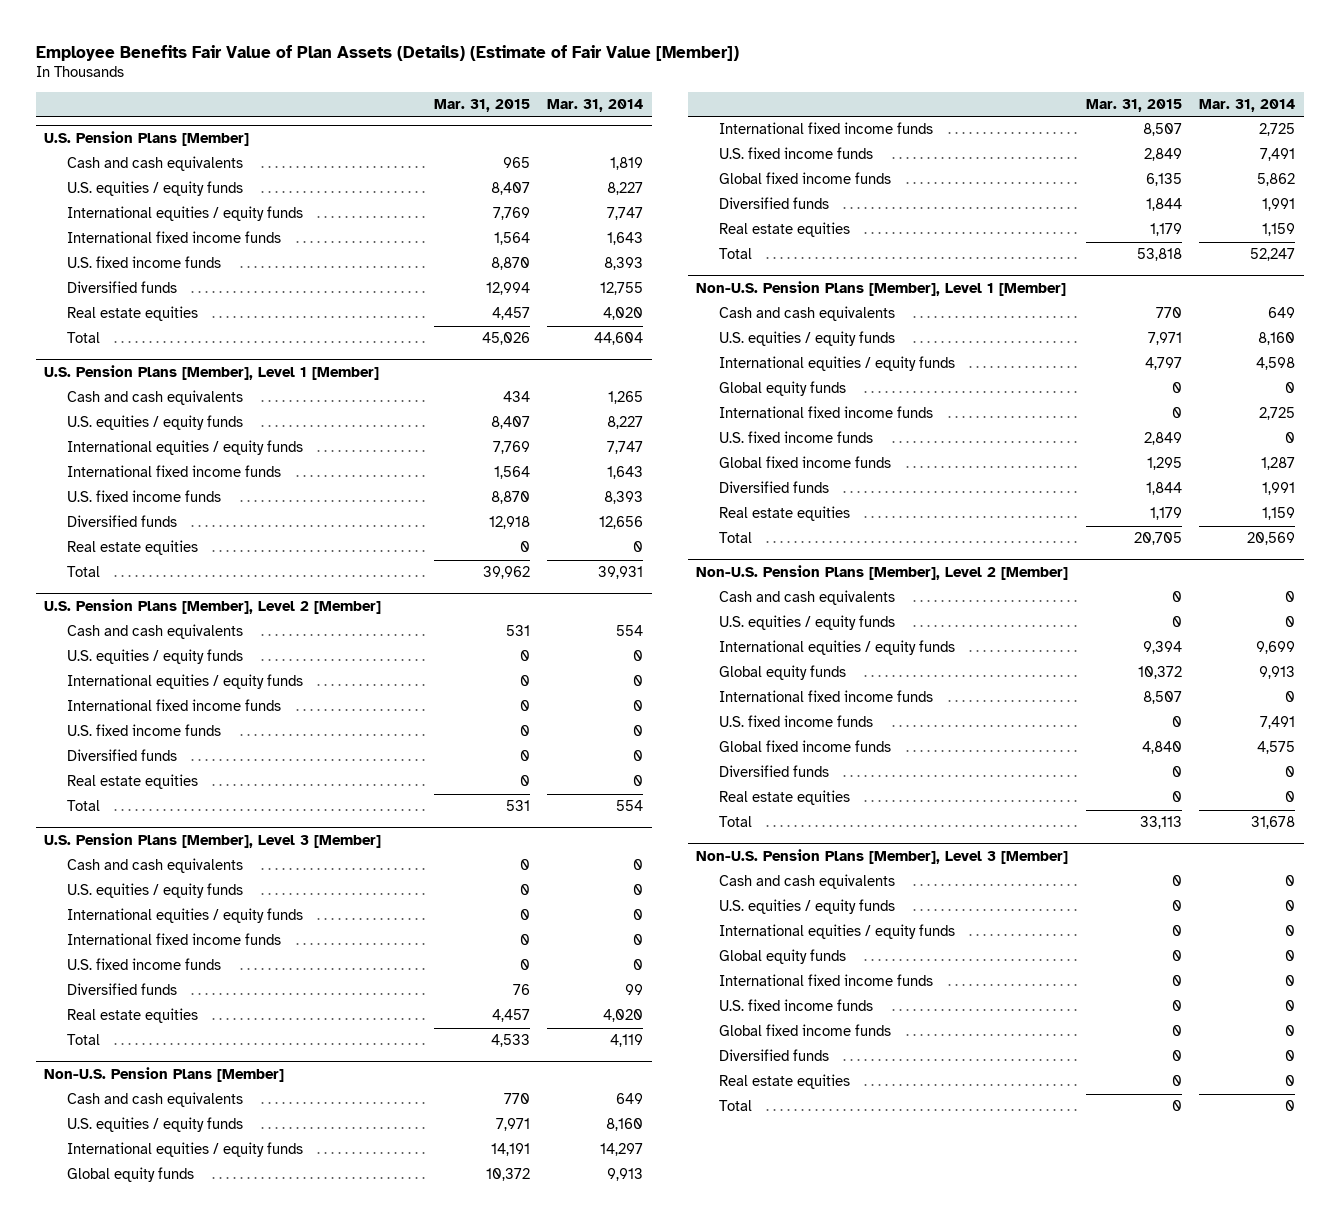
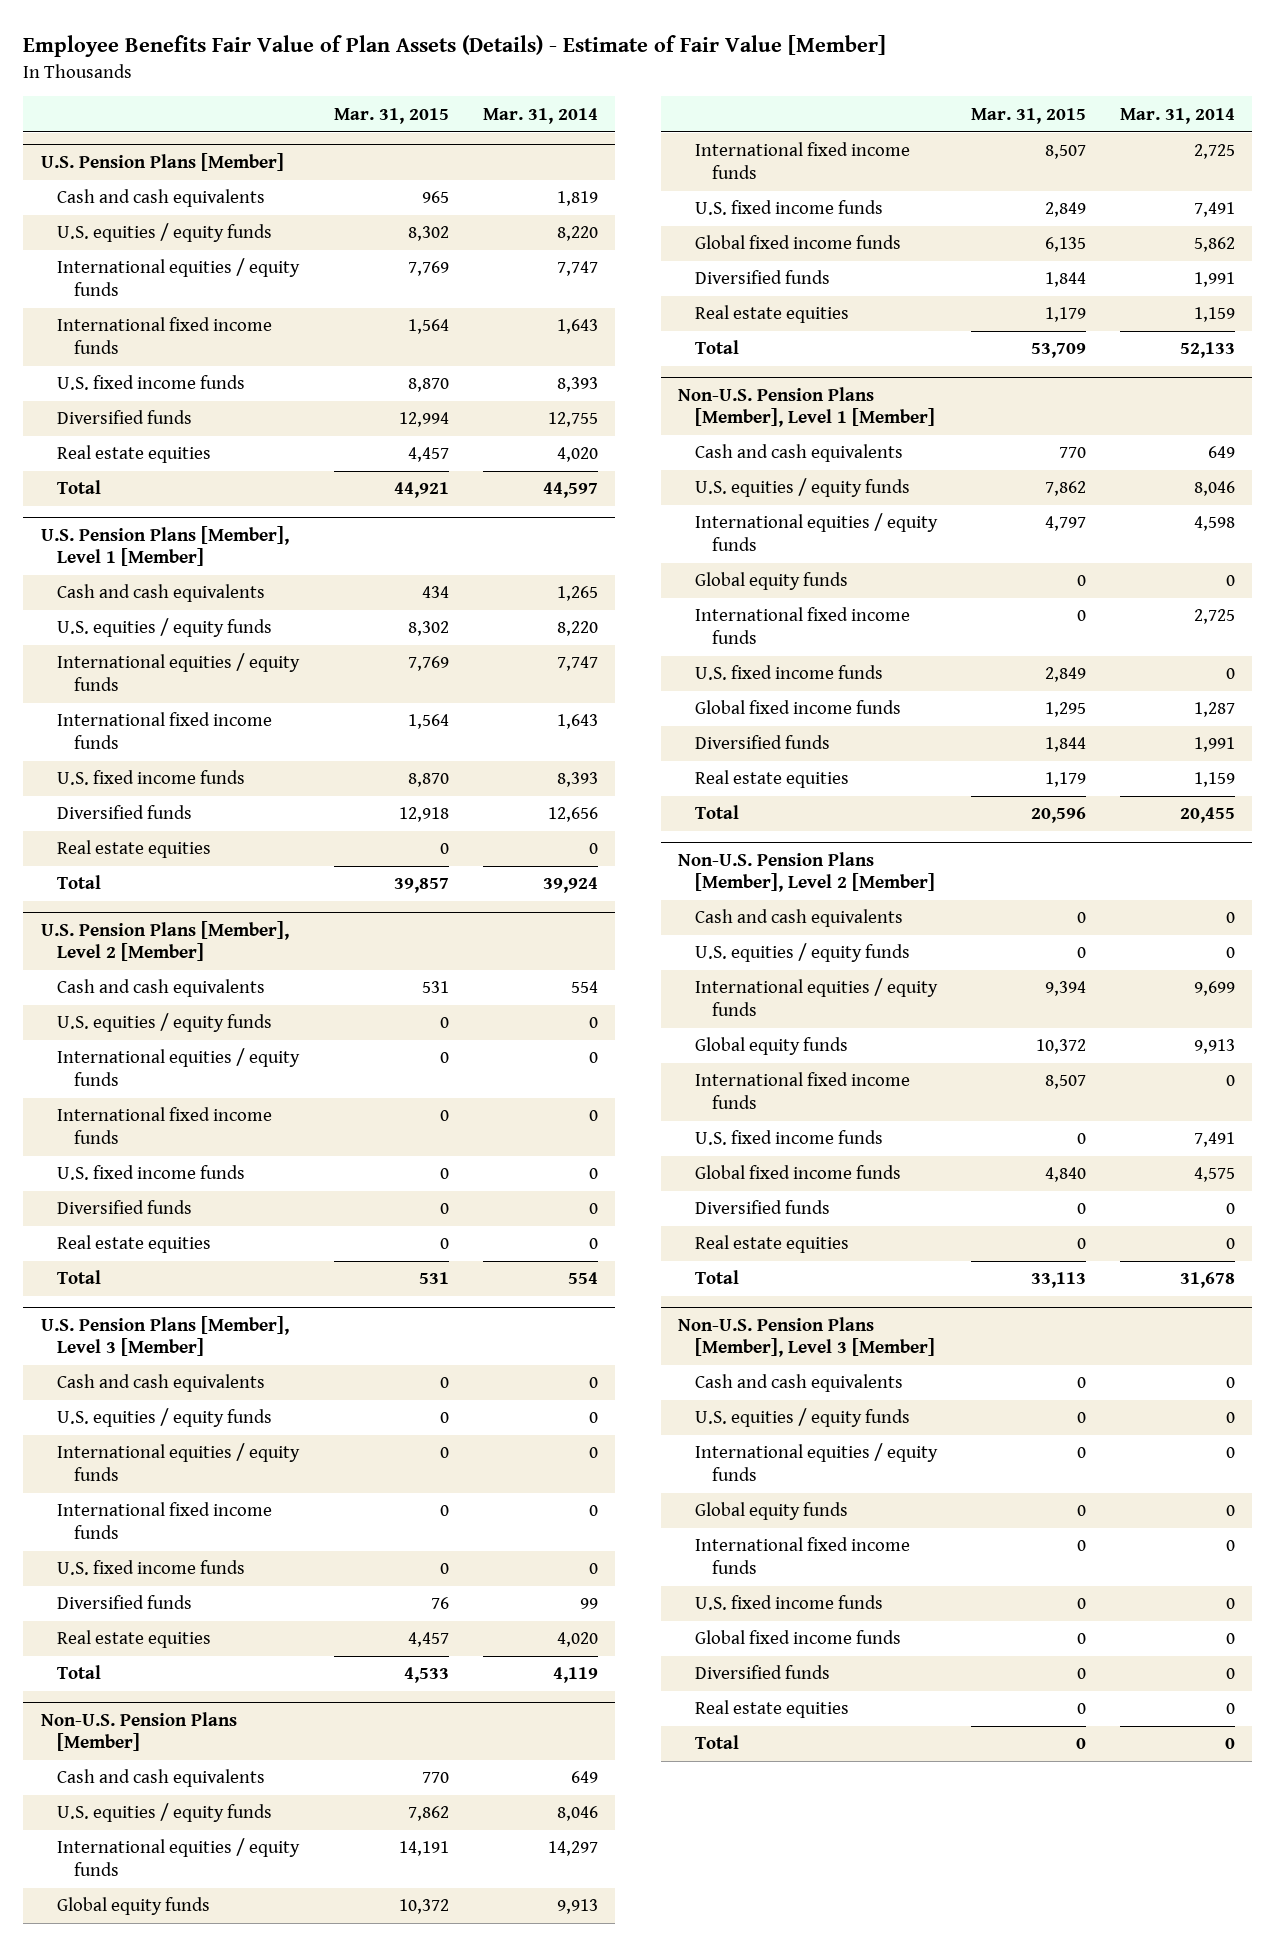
[35,44,739,61] Employee Benefits Fair Value of Plan Assets (Details) (Estimate of Fair Value [Member]) -> [23,35,887,58] Employee Benefits Fair Value of Plan Assets (Details) - Estimate of Fair Value [Member]
[490,182,530,196] 8,407 -> [407,226,449,242] 8,302
[607,182,644,196] 8,227 -> [556,226,598,242] 8,220
[481,332,530,346] 45,026 -> [393,482,449,499] 44,921
[594,332,644,346] 44,604 -> [542,482,598,499] 44,597
[490,416,530,430] 8,407 -> [407,621,449,637] 8,302
[607,416,644,430] 8,227 -> [556,621,598,637] 8,220
[482,566,530,580] 39,962 -> [393,878,449,894] 39,857
[598,566,644,580] 39,931 -> [542,877,598,894] 39,924
[495,1118,530,1132] 7,971 -> [407,1806,449,1822] 7,862
[606,1118,644,1132] 8,160 -> [556,1806,598,1822] 8,046
[1136,248,1182,262] 53,818 -> [1031,343,1087,359] 53,709
[1250,248,1296,262] 52,247 -> [1180,342,1236,359] 52,133
[1147,332,1182,346] 7,971 -> [1045,481,1087,497] 7,862
[1258,332,1296,346] 8,160 -> [1194,481,1236,497] 8,046
[1133,532,1182,546] 20,705 -> [1031,807,1087,824] 20,596
[1247,532,1296,546] 20,569 -> [1180,807,1236,824] 20,455

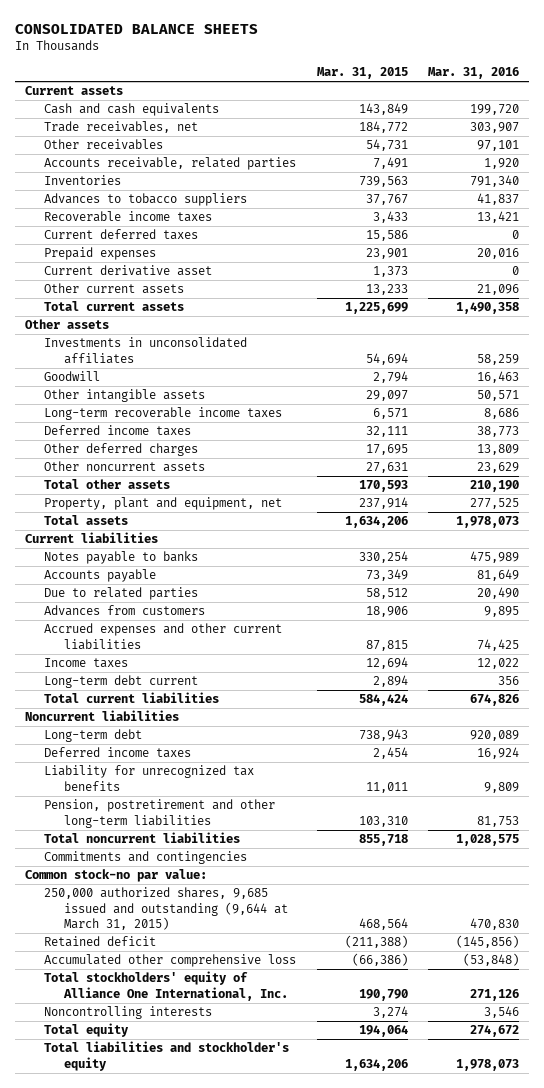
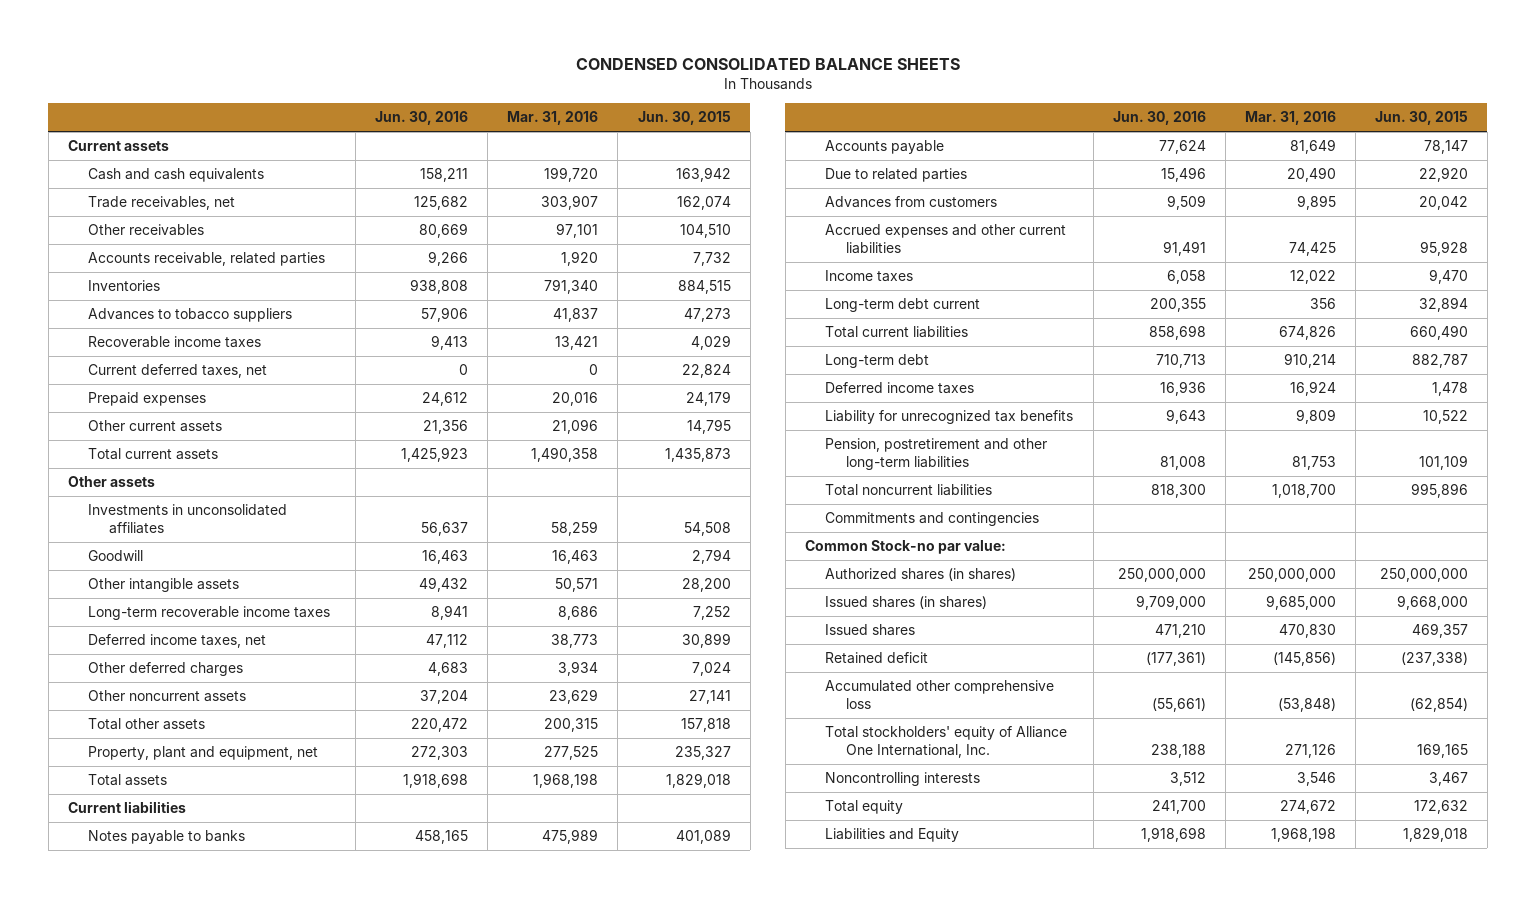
[15,24,259,35] CONSOLIDATED BALANCE SHEETS -> [575,57,960,70] CONDENSED CONSOLIDATED BALANCE SHEETS
[316,67,408,80] Mar. 31, 2015 -> none
none -> [375,111,469,126] Jun. 30, 2016
none -> [637,111,731,126] Jun. 30, 2015
[44,229,199,241] Current deferred taxes -> [88,364,268,379] Current deferred taxes, net
[44,265,213,277] Current derivative asset -> none
[44,425,192,437] Deferred income taxes -> [88,634,267,649] Deferred income taxes, net
[476,444,519,456] 13,809 -> [558,661,599,677] 3,934
[469,480,519,493] 210,190 -> [544,718,599,733] 200,315
[455,516,519,529] 1,978,073 -> [533,773,599,789] 1,968,198
[25,710,180,722] Noncurrent liabilities -> none
[469,730,519,742] 920,089 -> [1283,353,1336,369] 910,214
[455,834,519,847] 1,028,575 -> [1271,484,1336,499] 1,018,700
[25,869,208,883] Common stock-no par value: -> [804,540,1006,555] Common Stock-no par value:
none -> [825,568,1017,582] Authorized shares (in shares)
none -> [825,596,988,610] Issued shares (in shares)
[44,887,288,930] 250,000 authorized shares, 9,685 issued and outstanding (9,644 at March 31, 2015) -> [825,624,916,637] Issued shares
[44,1041,290,1071] Total liabilities and stockholder's equity -> [825,828,960,843] Liabilities and Equity
[455,1058,519,1071] 1,978,073 -> [1270,827,1336,843] 1,968,198

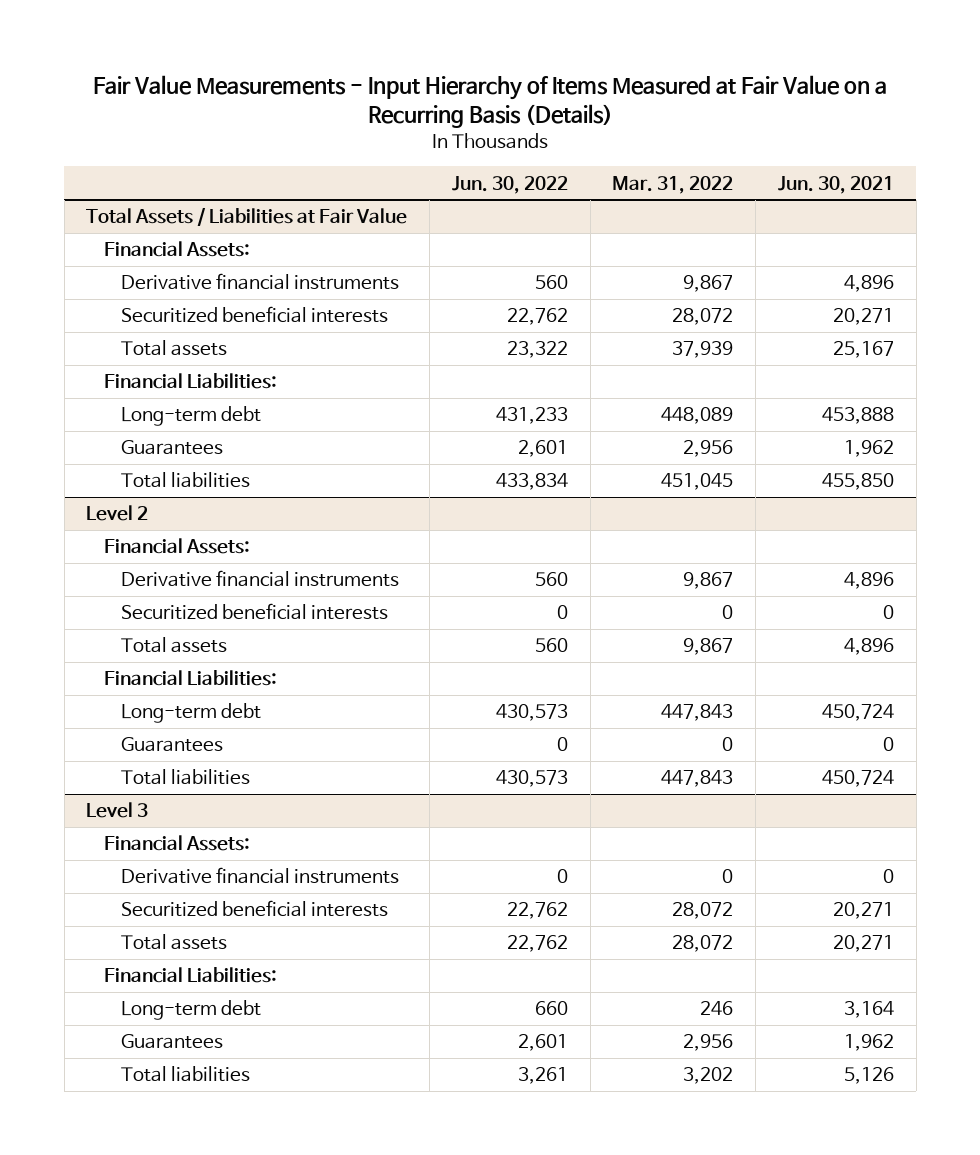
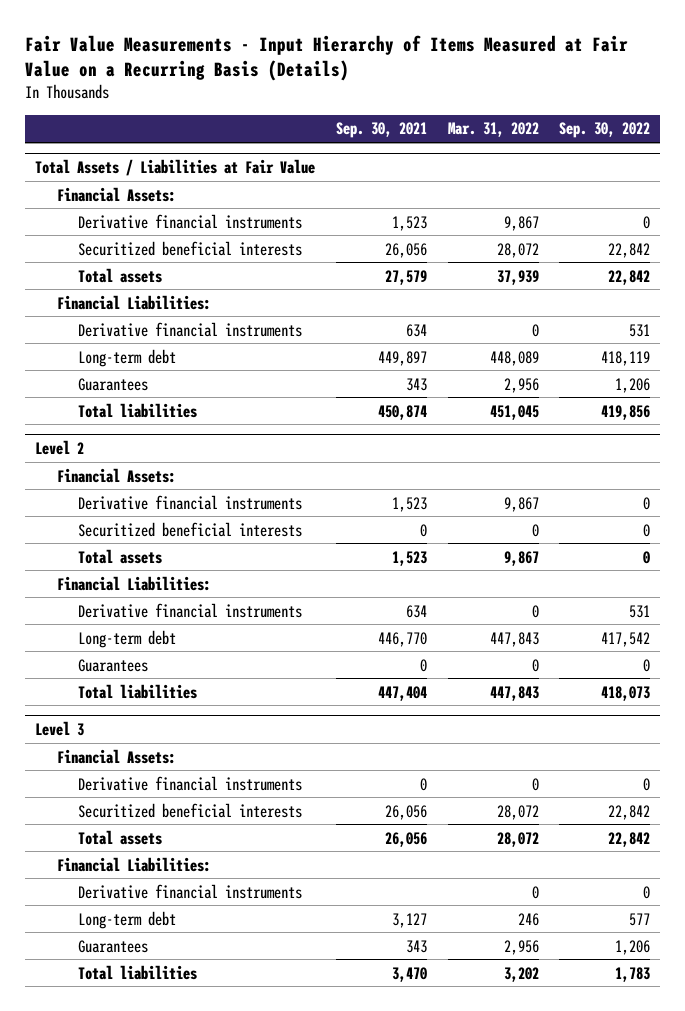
[451,175,568,194] Jun. 30, 2022 -> none
[777,175,894,194] Jun. 30, 2021 -> none
none -> [335,122,427,139] Sep. 30, 2021
none -> [559,122,651,139] Sep. 30, 2022
none -> [78,321,303,337] Derivative financial instruments
none -> [78,602,303,618] Derivative financial instruments
none -> [78,883,303,899] Derivative financial instruments

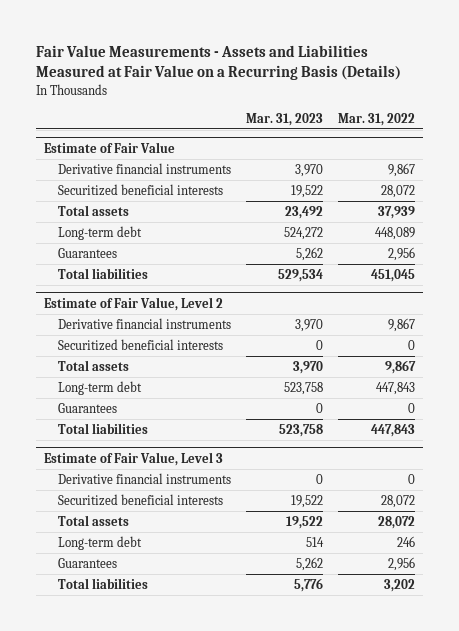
[25,34,629,82] Fair Value Measurements - Input Hierarchy of Items Measured at Fair Value on a Recurring Basis (Details) -> [36,44,402,80] Fair Value Measurements - Assets and Liabilities Measured at Fair Value on a Recurring Basis (Details)
[335,122,427,139] Sep. 30, 2021 -> none
[559,122,651,139] Sep. 30, 2022 -> none
none -> [246,112,324,126] Mar. 31, 2023
[56,186,176,202] Financial Assets: -> none
[35,158,316,176] Total Assets / Liabilities at Fair Value -> [43,141,175,153] Estimate of Fair Value
[56,294,211,310] Financial Liabilities: -> none
[78,321,303,337] Derivative financial instruments -> none
[35,439,85,455] Level 2 -> none
[56,467,176,483] Financial Assets: -> none
none -> [43,296,223,311] Estimate of Fair Value, Level 2
[56,575,211,591] Financial Liabilities: -> none
[78,602,303,618] Derivative financial instruments -> none
[35,720,85,736] Level 3 -> none
[56,748,176,764] Financial Assets: -> none
none -> [43,451,223,466] Estimate of Fair Value, Level 3
[56,856,211,872] Financial Liabilities: -> none
[78,883,303,899] Derivative financial instruments -> none

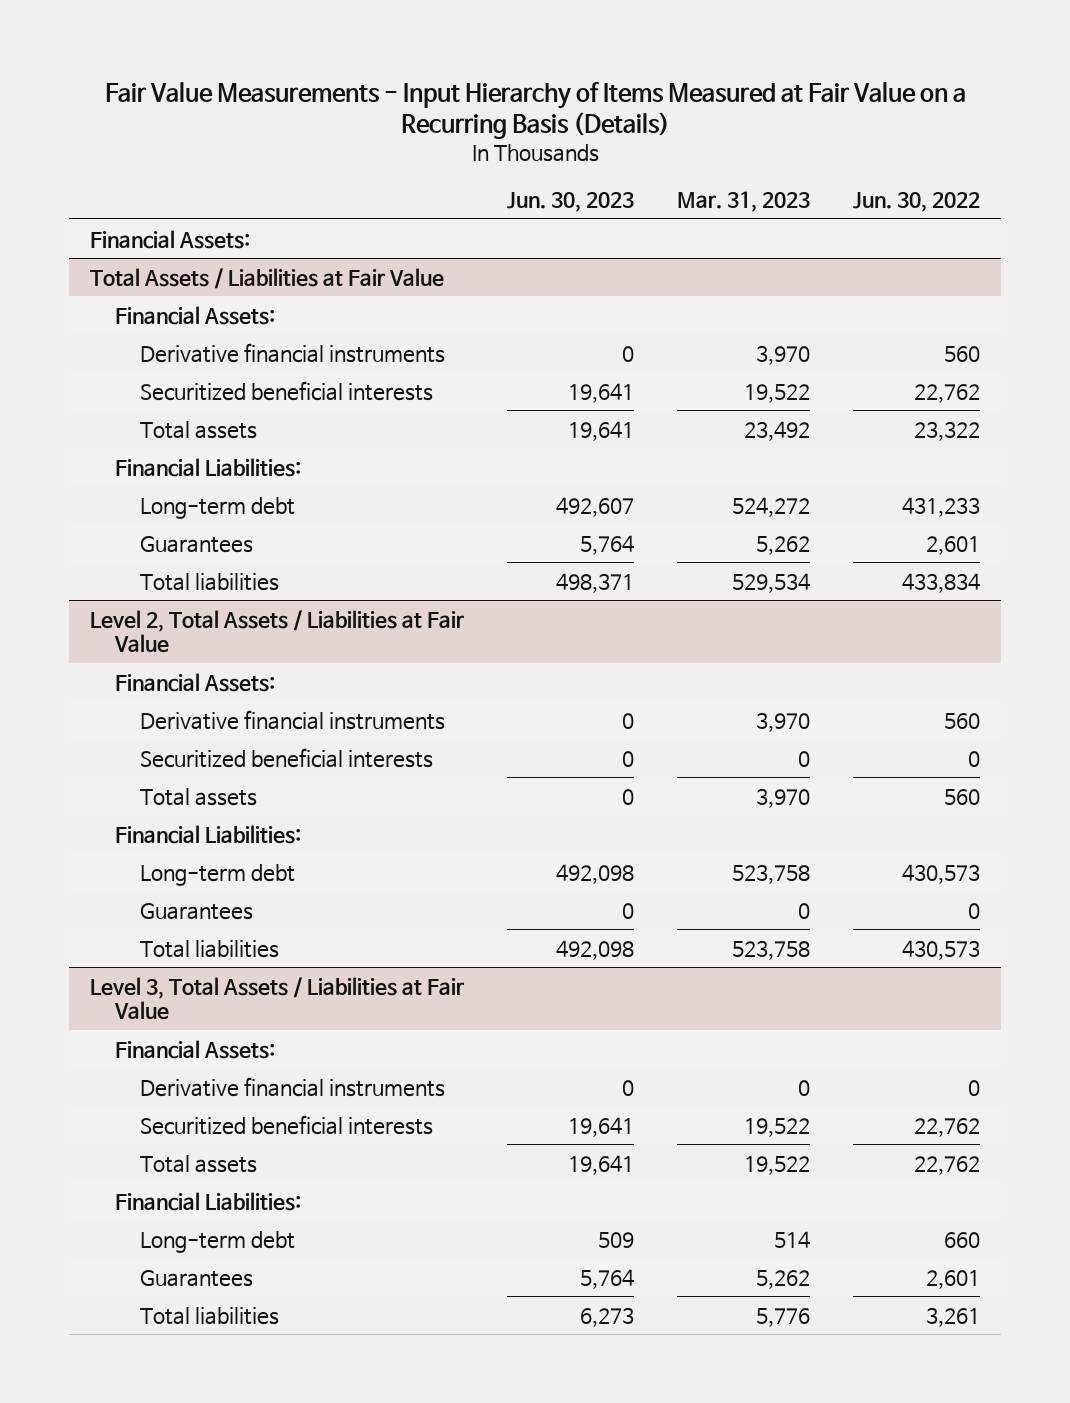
[36,44,402,80] Fair Value Measurements - Assets and Liabilities Measured at Fair Value on a Recurring Basis (Details) -> [105,81,967,140] Fair Value Measurements - Input Hierarchy of Items Measured at Fair Value on a Recurring Basis (Details)
[338,112,416,126] Mar. 31, 2022 -> none
none -> [507,192,635,213] Jun. 30, 2023
none -> [852,192,980,213] Jun. 30, 2022
none -> [90,229,251,249] Financial Assets:
[43,141,175,153] Estimate of Fair Value -> [90,267,445,289] Total Assets / Liabilities at Fair Value
none -> [115,305,276,325] Financial Assets:
none -> [115,457,302,477] Financial Liabilities:
[43,296,223,311] Estimate of Fair Value, Level 2 -> none
none -> [90,609,465,653] Level 2, Total Assets / Liabilities at Fair Value
none -> [115,672,276,692] Financial Assets:
none -> [115,824,302,844] Financial Liabilities:
[43,451,223,466] Estimate of Fair Value, Level 3 -> none
none -> [90,976,465,1020] Level 3, Total Assets / Liabilities at Fair Value
none -> [115,1039,276,1059] Financial Assets:
none -> [115,1191,302,1211] Financial Liabilities:

